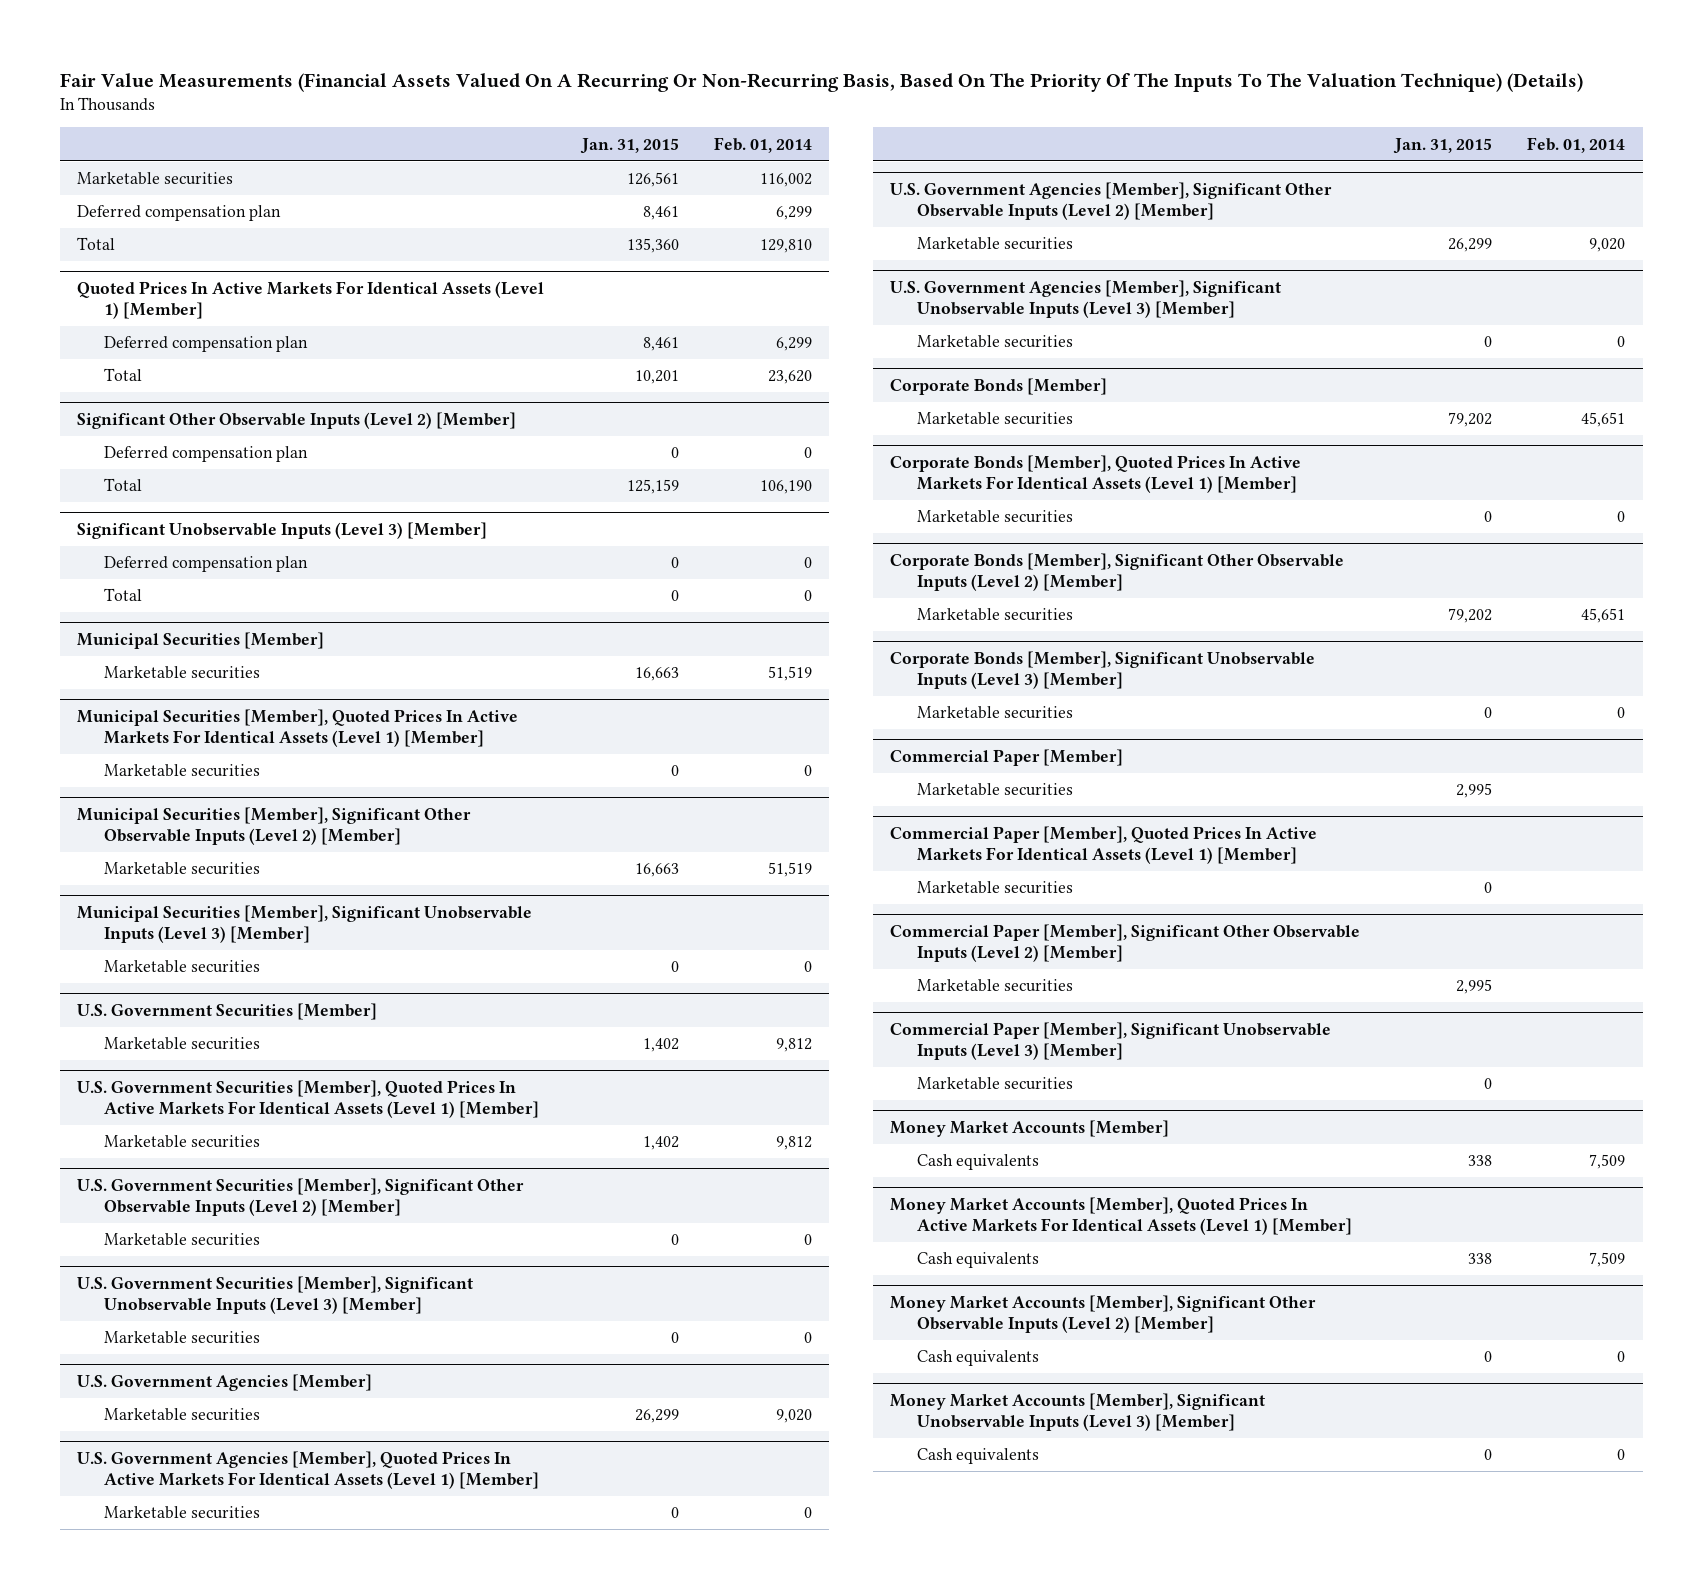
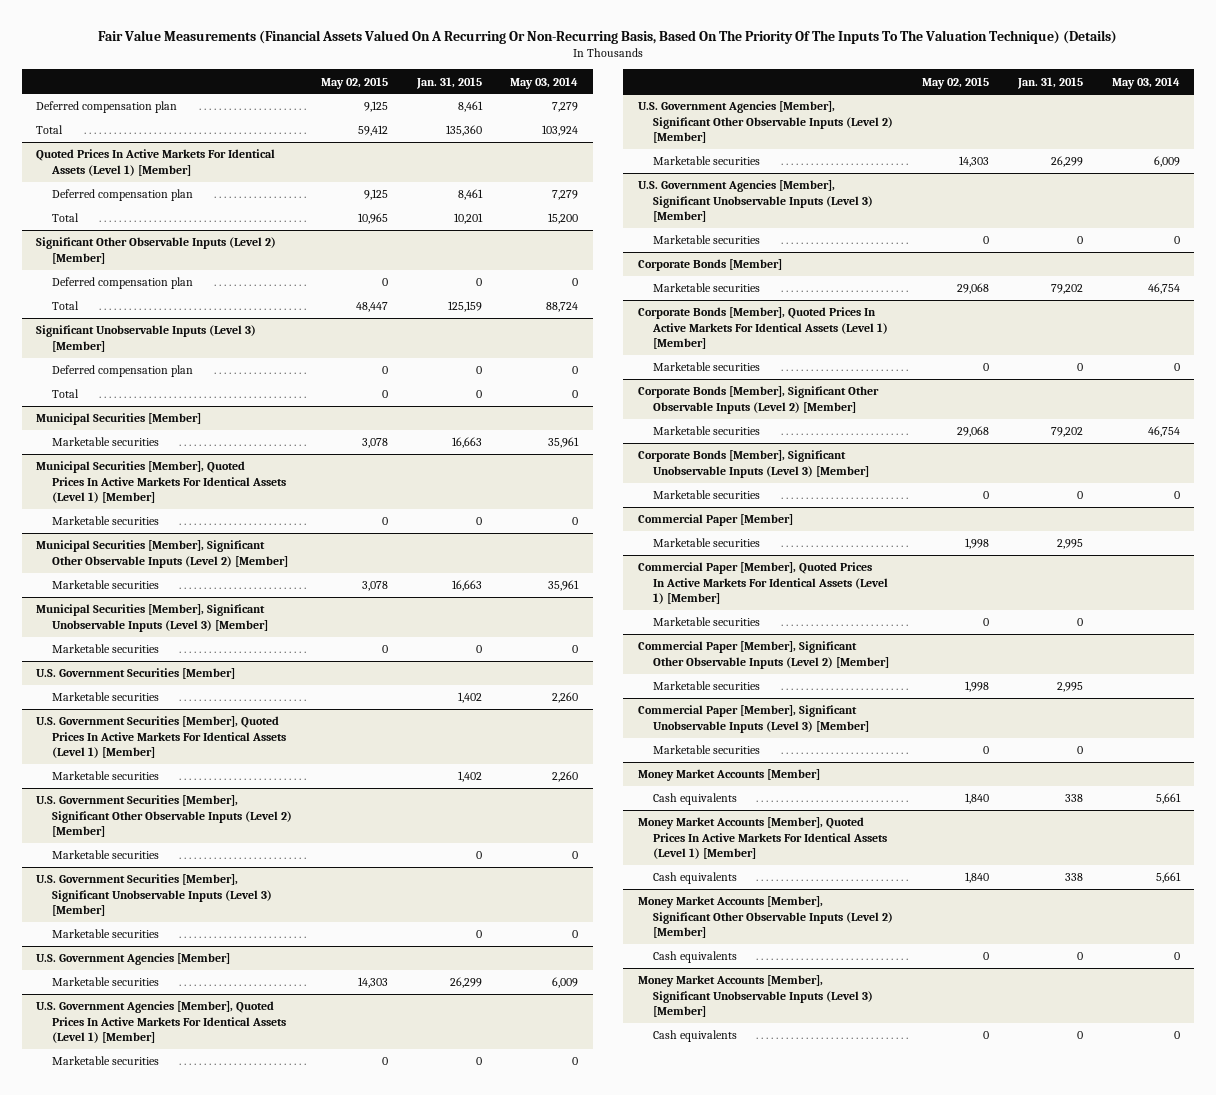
[713,136,812,153] Feb. 01, 2014 -> none
none -> [320,76,388,89] May 02, 2015
none -> [510,76,579,89] May 03, 2014
[77,172,234,186] Marketable securities -> none

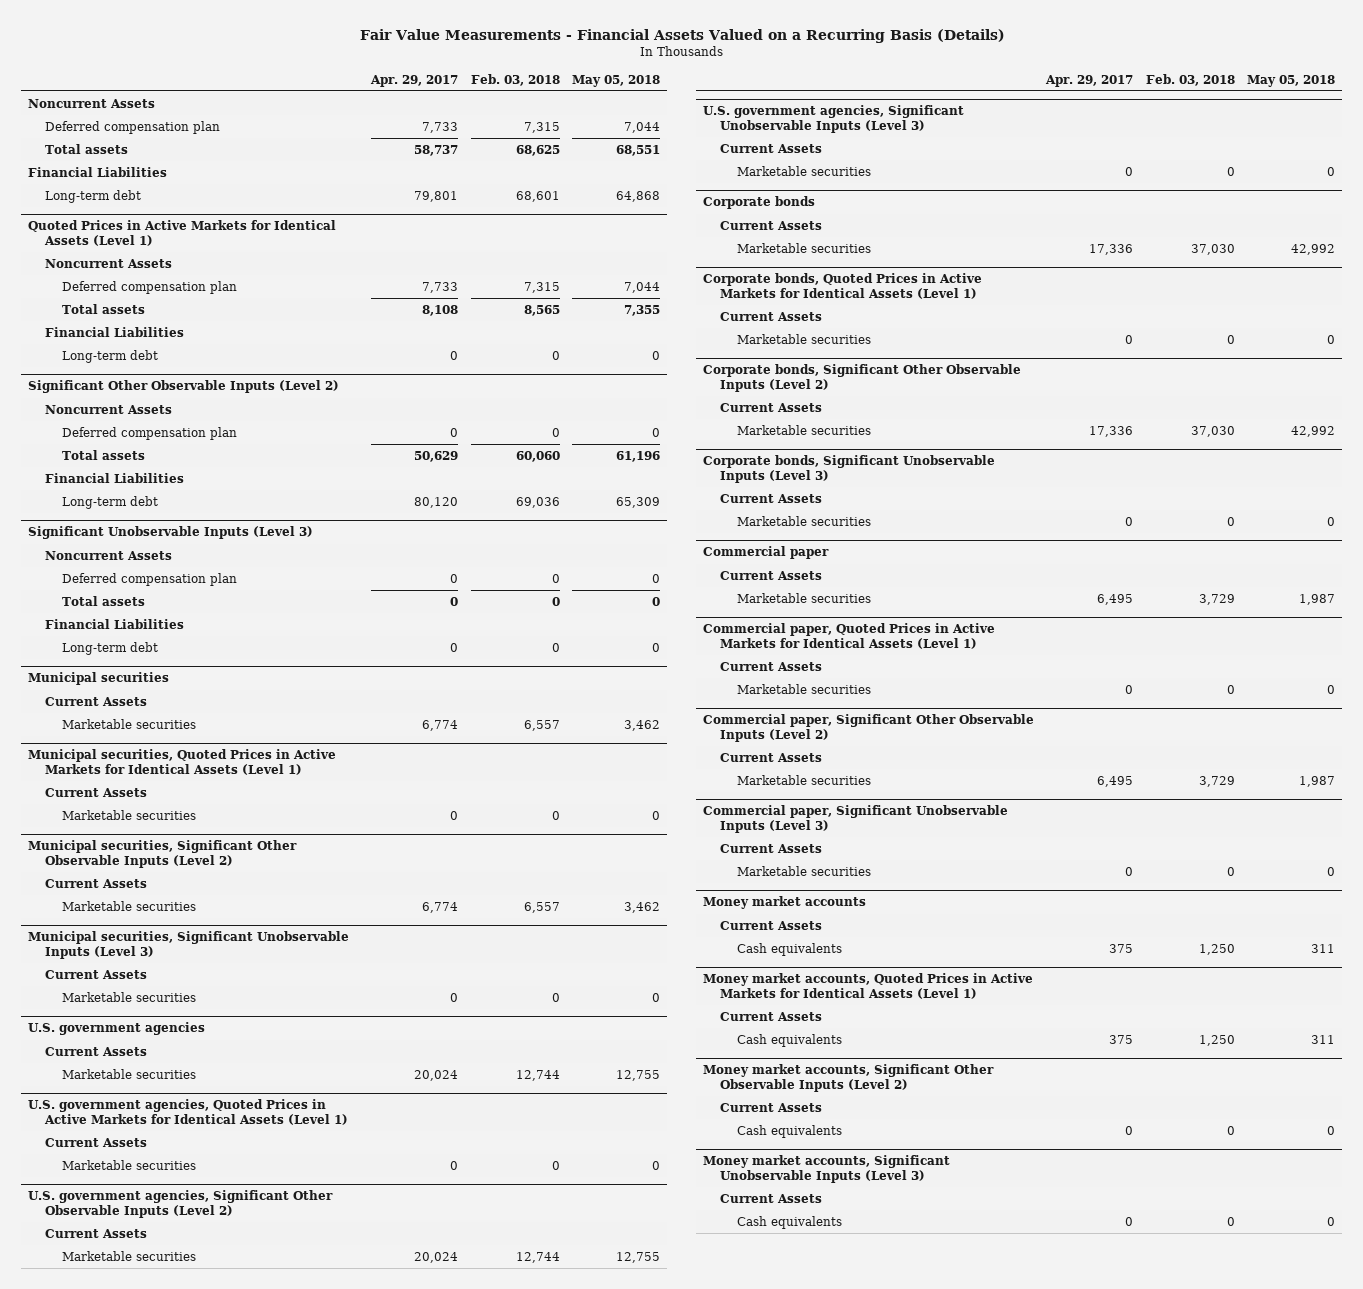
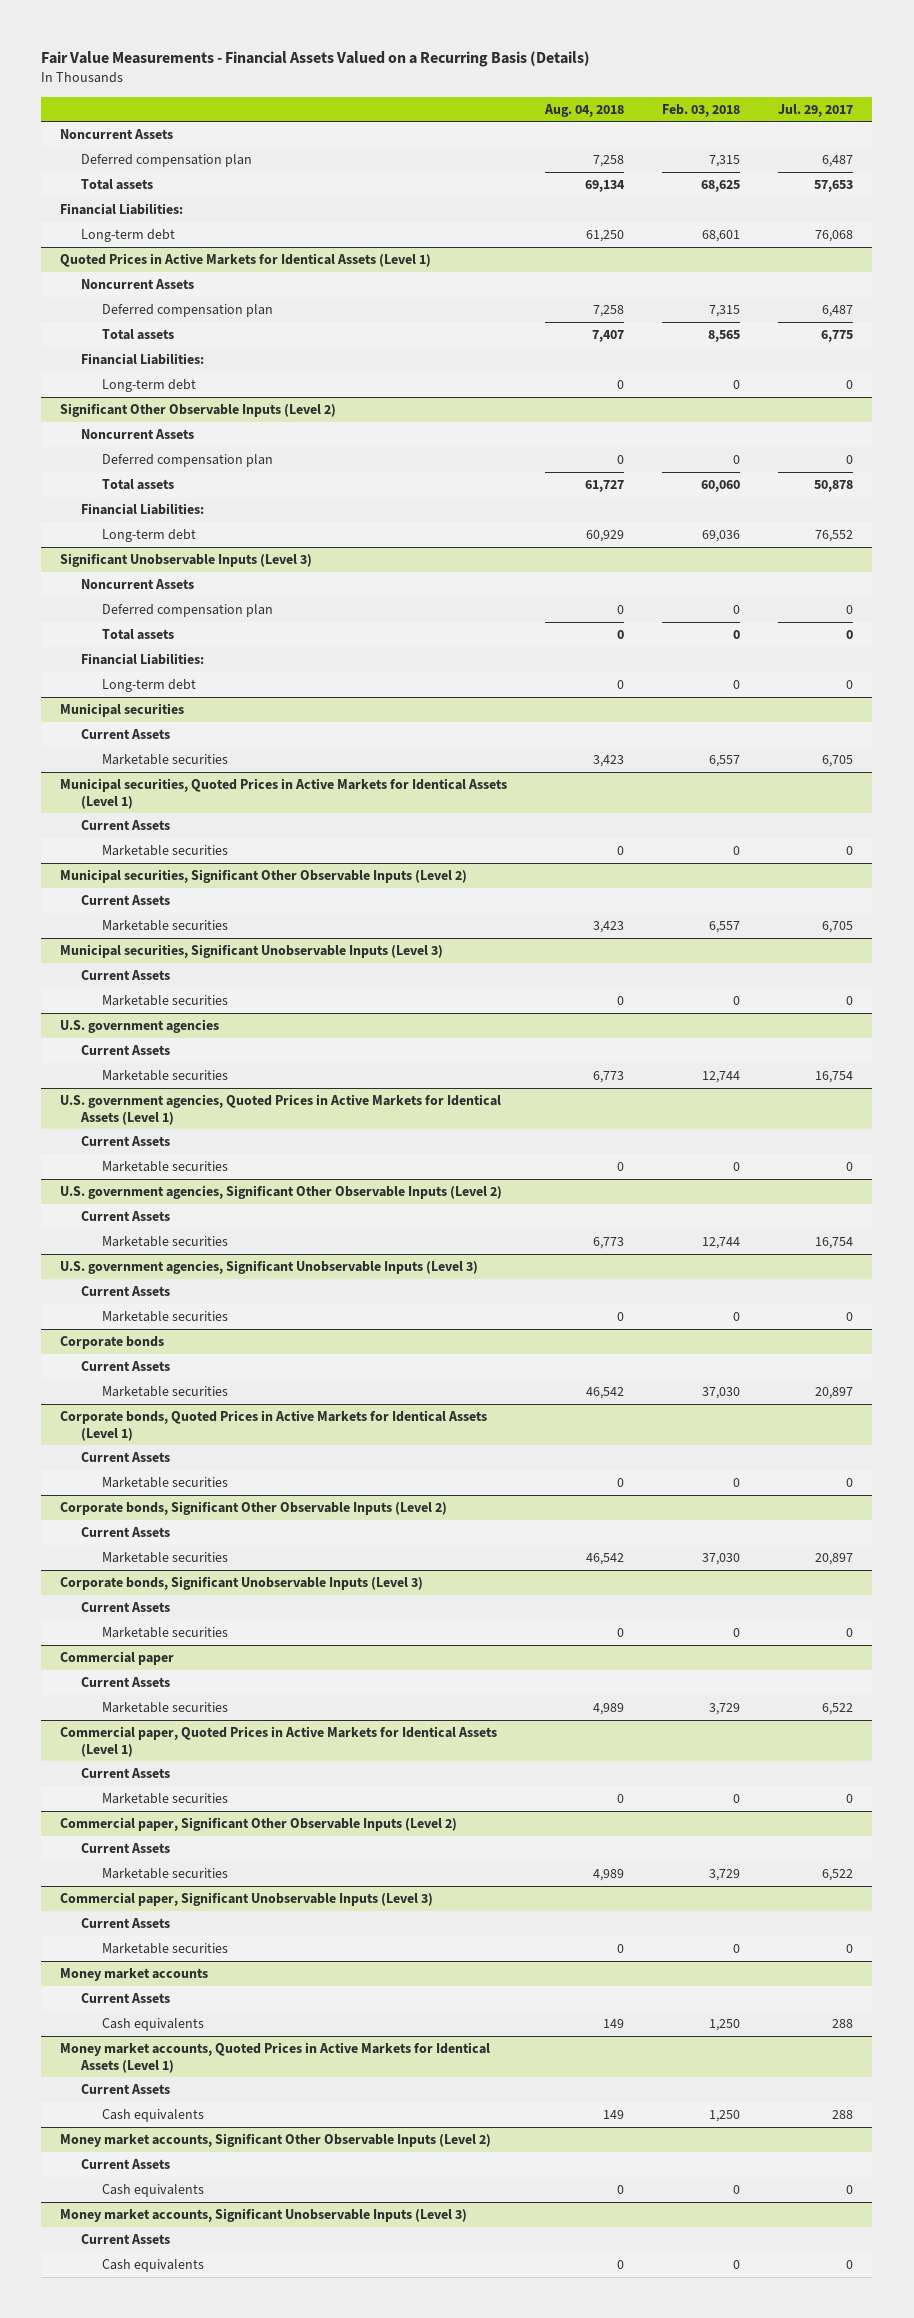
[370,74,459,87] Apr. 29, 2017 -> none
[572,74,661,87] May 05, 2018 -> none
none -> [544,103,625,117] Aug. 04, 2018
none -> [778,103,854,117] Jul. 29, 2017
[27,167,167,178] Financial Liabilities -> [60,202,184,215] Financial Liabilities:
[44,327,184,338] Financial Liabilities -> [81,352,205,365] Financial Liabilities:
[44,473,184,484] Financial Liabilities -> [81,502,205,515] Financial Liabilities:
[44,619,184,630] Financial Liabilities -> [81,652,205,665] Financial Liabilities:

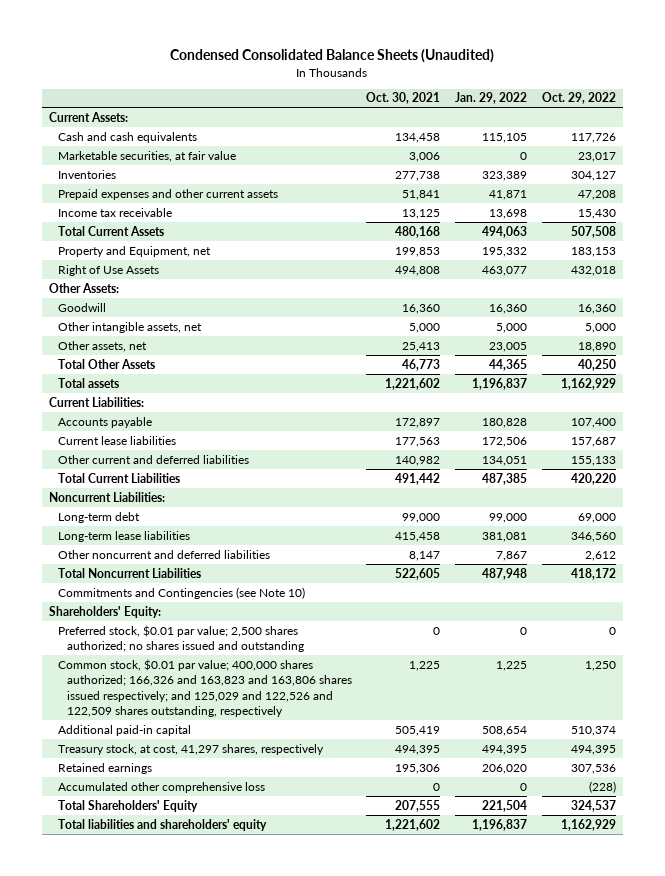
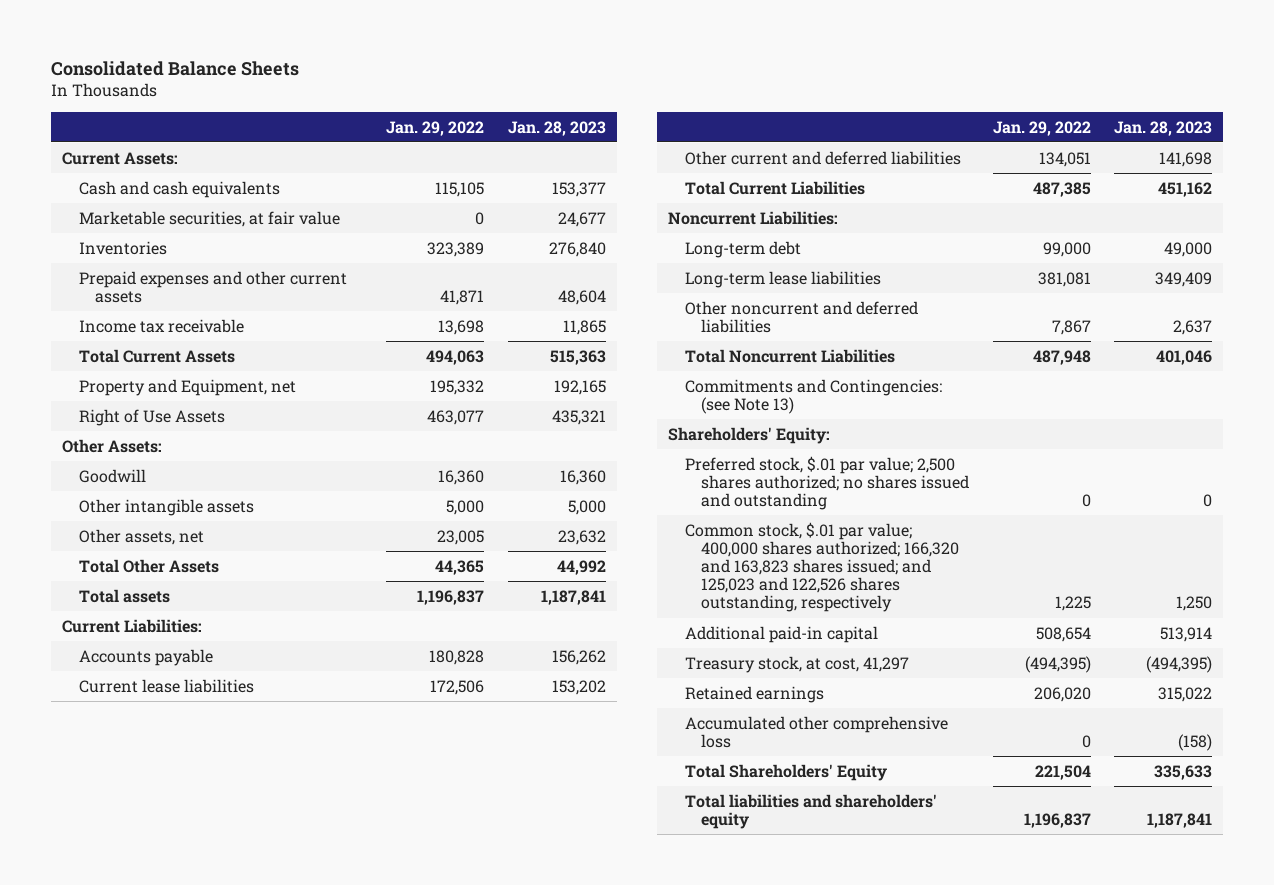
[170,49,495,64] Condensed Consolidated Balance Sheets (Unaudited) -> [50,61,299,77] Consolidated Balance Sheets
[366,92,441,105] Oct. 30, 2021 -> none
[541,92,616,105] Oct. 29, 2022 -> none
none -> [507,120,606,136] Jan. 28, 2023
[57,321,202,333] Other intangible assets, net -> [78,498,254,516] Other intangible assets
[57,586,305,599] Commitments and Contingencies (see Note 10) -> [684,378,942,414] Commitments and Contingencies: (see Note 13)
[57,624,304,653] Preferred stock, $0.01 par value; 2,500 shares authorized; no shares issued and outstanding -> [684,455,970,510] Preferred stock, $.01 par value; 2,500 shares authorized; no shares issued and outstanding
[57,658,352,718] Common stock, $0.01 par value; 400,000 shares authorized; 166,326 and 163,823 and 163,806 shares issued respectively; and 125,029 and 122,526 and 122,509 shares outstanding, respectively -> [684,521,960,613] Common stock, $.01 par value; 400,000 shares authorized; 166,320 and 163,823 shares issued; and 125,023 and 122,526 shares outstanding, respectively
[57,743,324,755] Treasury stock, at cost, 41,297 shares, respectively -> [684,655,909,673] Treasury stock, at cost, 41,297
[482,744,528,755] 494,395 -> [1024,655,1091,673] (494,395)

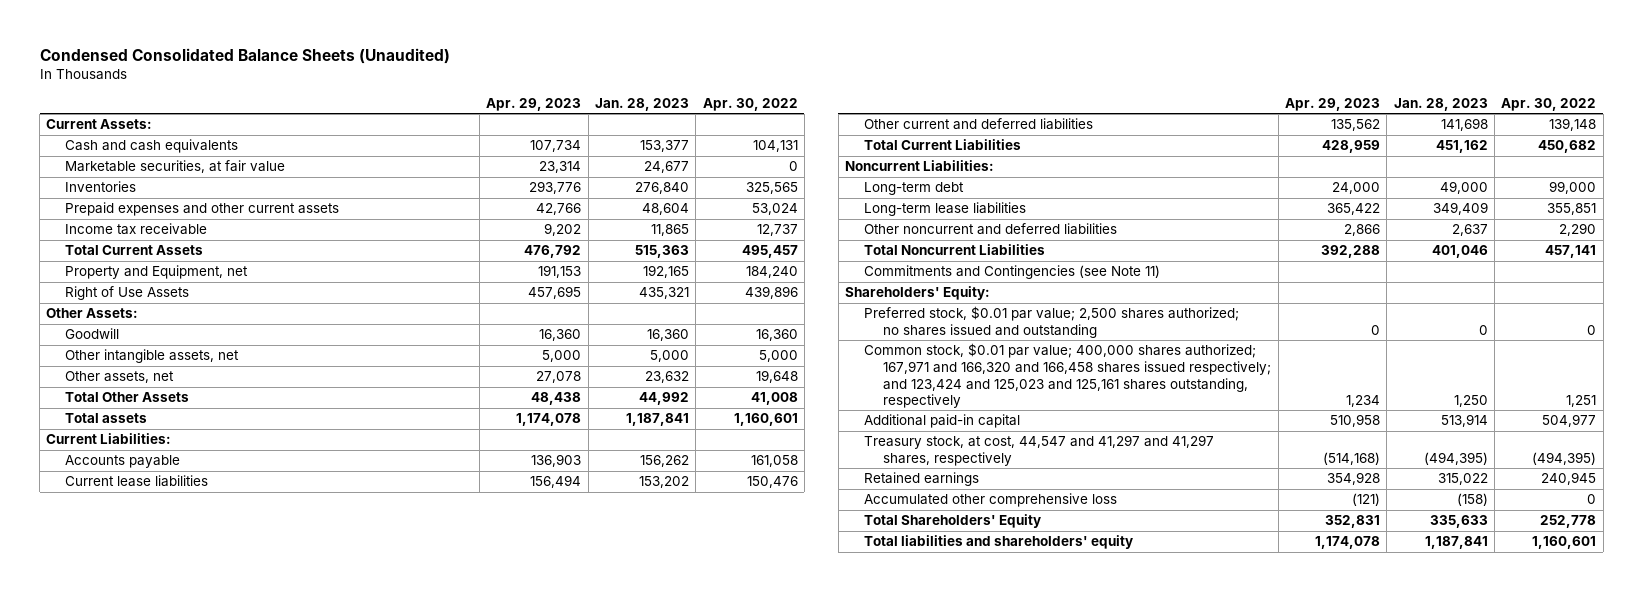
[50,61,299,77] Consolidated Balance Sheets -> [39,47,450,64] Condensed Consolidated Balance Sheets (Unaudited)
[386,120,485,136] Jan. 29, 2022 -> none
none -> [486,97,582,111] Apr. 29, 2023
none -> [702,97,798,111] Apr. 30, 2022
[78,498,254,516] Other intangible assets -> [65,349,240,364] Other intangible assets, net
[684,378,942,414] Commitments and Contingencies: (see Note 13) -> [864,265,1161,280] Commitments and Contingencies (see Note 11)
[684,455,970,510] Preferred stock, $.01 par value; 2,500 shares authorized; no shares issued and outstanding -> [864,306,1240,338] Preferred stock, $0.01 par value; 2,500 shares authorized; no shares issued and outstanding
[684,521,960,613] Common stock, $.01 par value; 400,000 shares authorized; 166,320 and 163,823 shares issued; and 125,023 and 122,526 shares outstanding, respectively -> [864,343,1272,409] Common stock, $0.01 par value; 400,000 shares authorized; 167,971 and 166,320 and 166,458 shares issued respectively; and 123,424 and 125,023 and 125,161 shares outstanding, respectively
[684,655,909,673] Treasury stock, at cost, 41,297 -> [864,435,1215,466] Treasury stock, at cost, 44,547 and 41,297 and 41,297 shares, respectively

